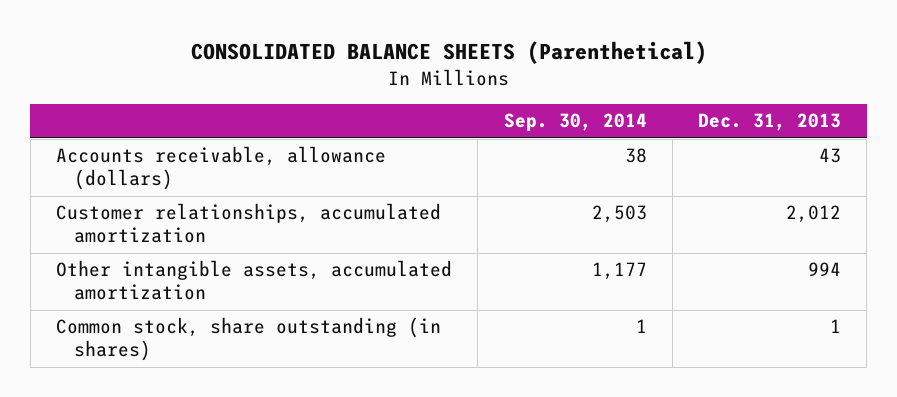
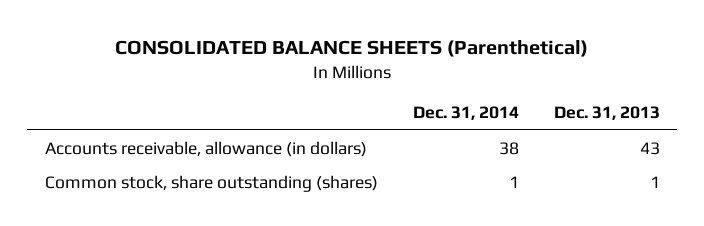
[503,113,647,132] Sep. 30, 2014 -> none
none -> [412,106,519,121] Dec. 31, 2014
[55,203,441,244] Customer relationships, accumulated amortization -> none
[55,260,452,301] Other intangible assets, accumulated amortization -> none
[55,146,386,191] Accounts receivable, allowance (dollars) -> [44,140,367,157] Accounts receivable, allowance (in dollars)
[55,317,441,362] Common stock, share outstanding (in shares) -> [44,174,378,192] Common stock, share outstanding (shares)

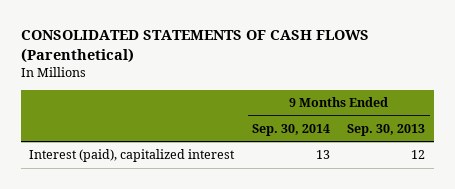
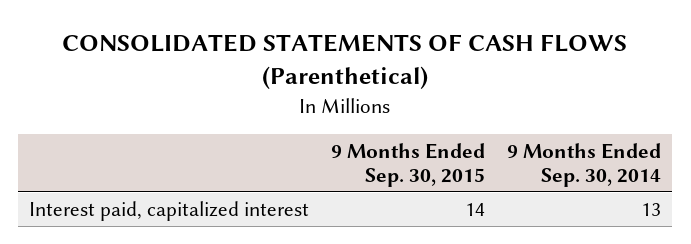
[347,124,426,137] Sep. 30, 2013 -> none
none -> [331,142,486,188] 9 Months Ended Sep. 30, 2015
[29,149,236,163] Interest (paid), capitalized interest -> [29,201,310,222] Interest paid, capitalized interest

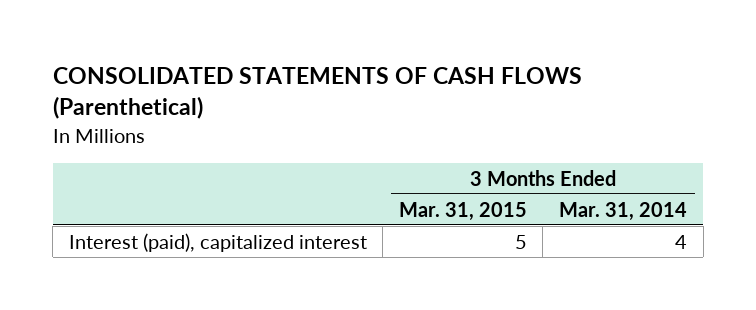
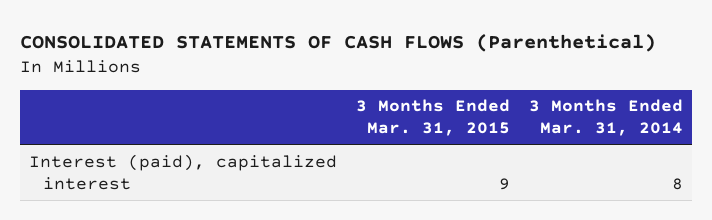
[514,234,527,249] 5 -> [499,177,511,190] 9
[675,234,688,249] 4 -> [671,177,683,190] 8

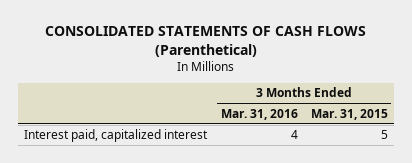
[528,99,683,137] 3 Months Ended Mar. 31, 2014 -> none
none -> [220,108,298,120] Mar. 31, 2016
[29,153,338,190] Interest (paid), capitalized interest -> [24,129,209,143] Interest paid, capitalized interest
[499,177,511,190] 9 -> [380,130,388,140] 5

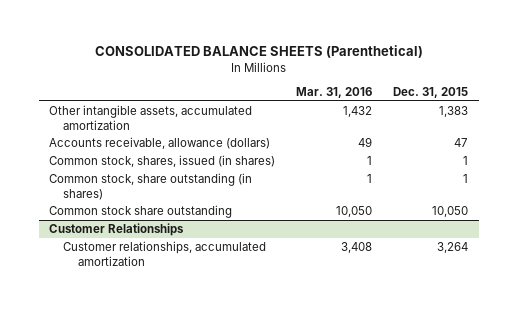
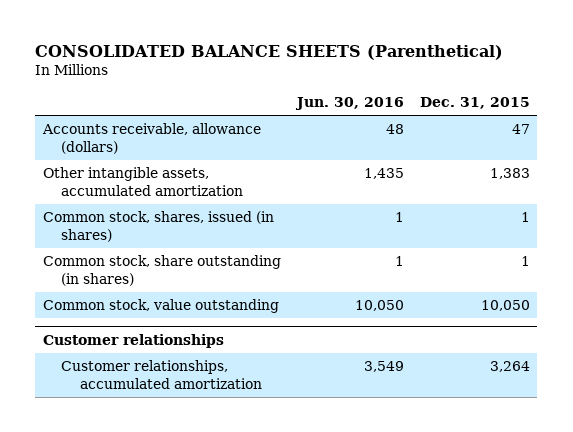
[296,86,373,98] Mar. 31, 2016 -> none
none -> [294,97,404,111] Jun. 30, 2016
[49,104,253,130] Other intangible assets, accumulated amortization -> [43,167,244,196] Other intangible assets, accumulated amortization
[49,204,233,218] Common stock share outstanding -> [43,299,280,314] Common stock, value outstanding
[49,222,185,236] Customer Relationships -> [43,333,225,348] Customer relationships

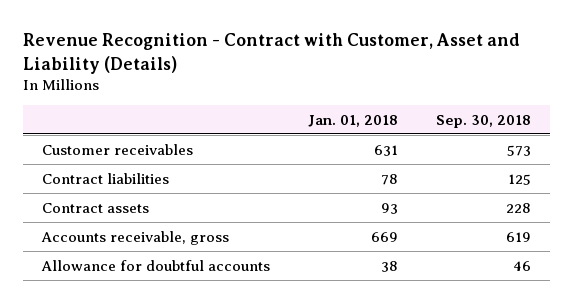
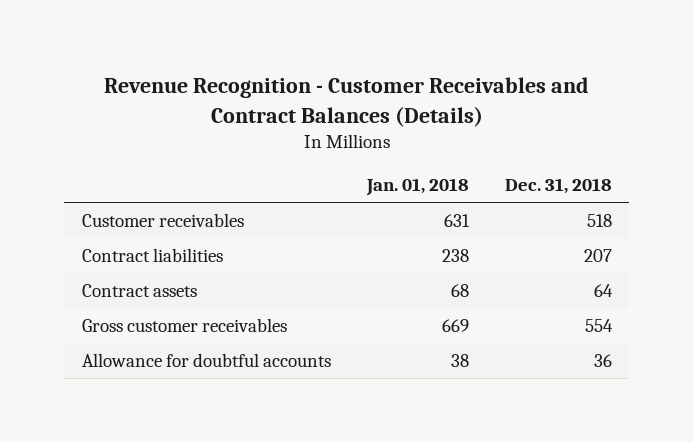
[22,33,520,74] Revenue Recognition - Contract with Customer, Asset and Liability (Details) -> [103,77,589,127] Revenue Recognition - Customer Receivables and Contract Balances (Details)
[436,114,532,128] Sep. 30, 2018 -> none
none -> [504,178,612,195] Dec. 31, 2018
[381,173,399,185] 78 -> [441,249,469,263] 238
[381,202,399,214] 93 -> [450,284,469,298] 68
[40,230,229,245] Accounts receivable, gross -> [81,318,287,333] Gross customer receivables

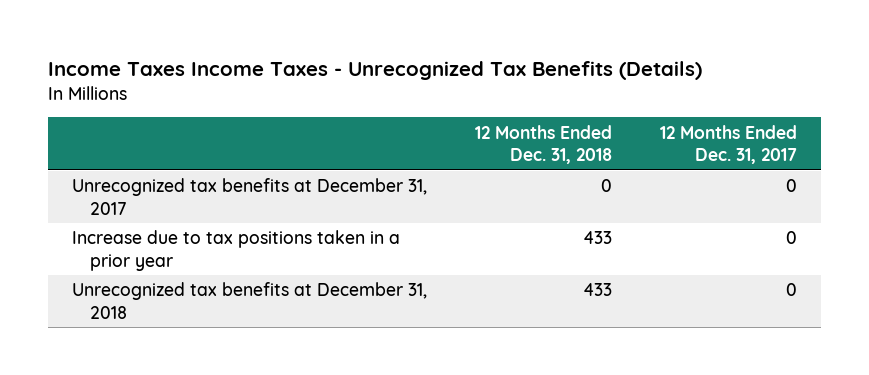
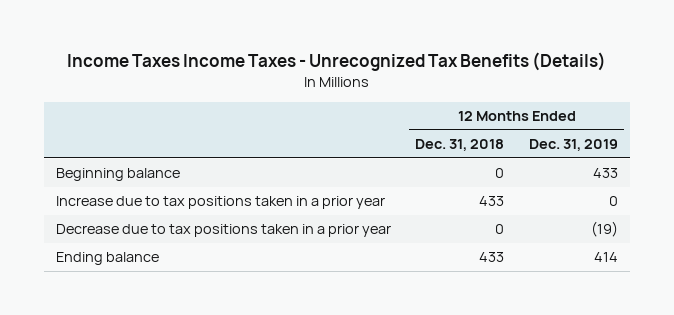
[660,124,798,165] 12 Months Ended Dec. 31, 2017 -> none
none -> [528,139,618,152] Dec. 31, 2019
[72,178,428,215] Unrecognized tax benefits at December 31, 2017 -> [56,168,181,182] Beginning balance
none -> [56,224,392,238] Decrease due to tax positions taken in a prior year
[72,282,428,319] Unrecognized tax benefits at December 31, 2018 -> [56,252,160,266] Ending balance

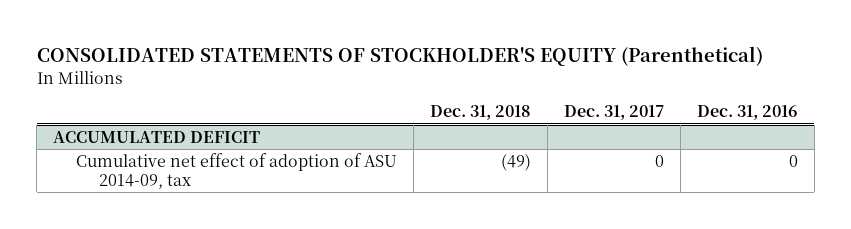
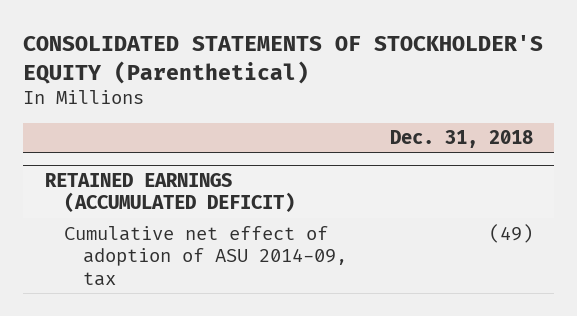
[563,105,664,121] Dec. 31, 2017 -> none
[696,105,798,121] Dec. 31, 2016 -> none
[53,130,261,143] ACCUMULATED DEFICIT -> [44,172,295,213] RETAINED EARNINGS (ACCUMULATED DEFICIT)

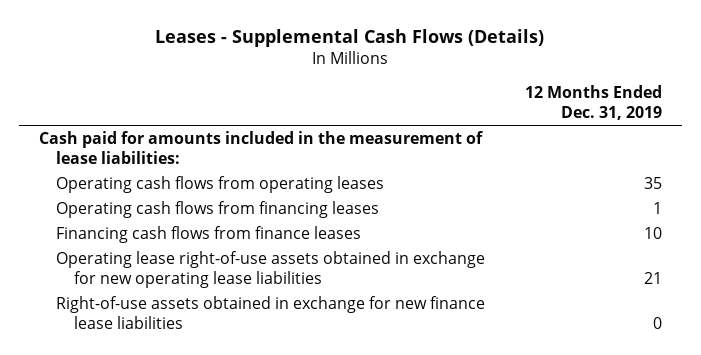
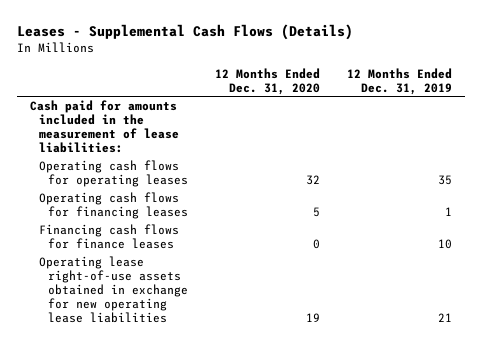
none -> [214,67,320,95] 12 Months Ended Dec. 31, 2020
[56,176,385,194] Operating cash flows from operating leases -> [39,160,189,188] Operating cash flows for operating leases
[56,201,380,219] Operating cash flows from financing leases -> [39,192,189,220] Operating cash flows for financing leases
[56,226,362,244] Financing cash flows from finance leases -> [39,224,180,250] Financing cash flows for finance leases
[56,296,486,330] Right-of-use assets obtained in exchange for new finance lease liabilities -> none

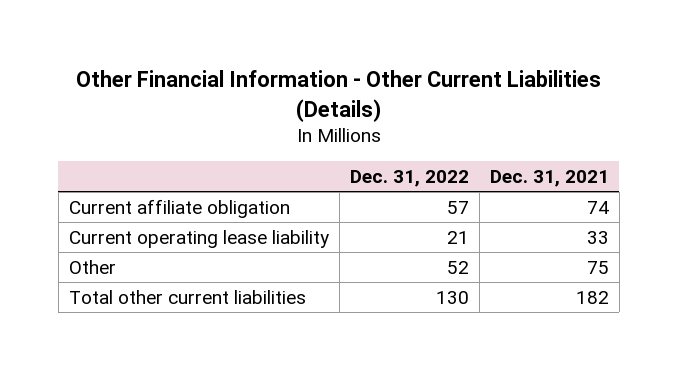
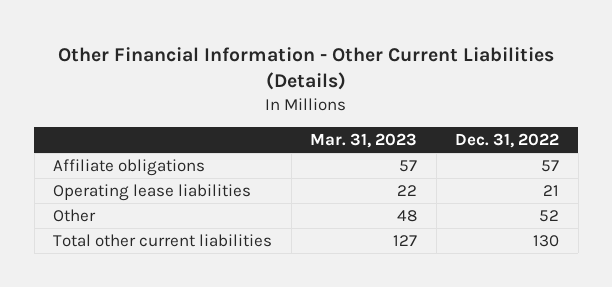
[489,169,609,187] Dec. 31, 2021 -> none
none -> [310,132,418,148] Mar. 31, 2023
[68,198,290,218] Current affiliate obligation -> [53,158,206,176] Affiliate obligations
[68,229,329,248] Current operating lease liability -> [53,183,252,201] Operating lease liabilities

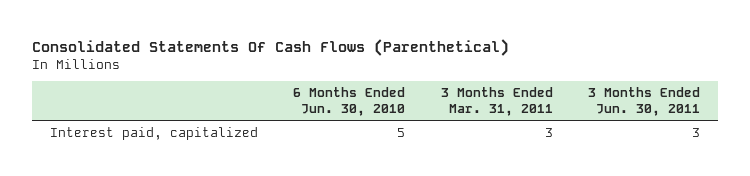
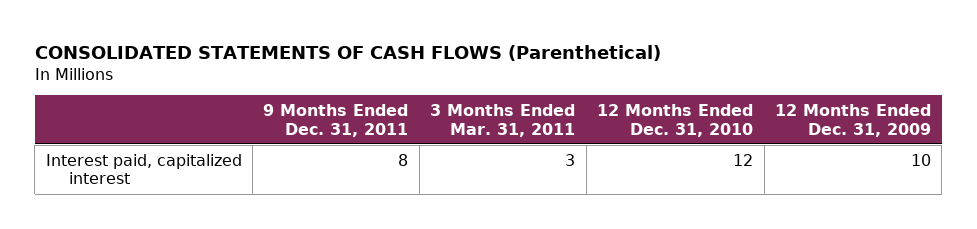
[32,38,510,56] Consolidated Statements Of Cash Flows (Parenthetical) -> [34,44,661,61] CONSOLIDATED STATEMENTS OF CASH FLOWS (Parenthetical)
[293,87,406,117] 6 Months Ended Jun. 30, 2010 -> none
[587,87,700,117] 3 Months Ended Jun. 30, 2011 -> none
none -> [263,104,409,137] 9 Months Ended Dec. 31, 2011
none -> [597,104,754,137] 12 Months Ended Dec. 31, 2010
none -> [774,104,931,137] 12 Months Ended Dec. 31, 2009
[49,126,258,140] Interest paid, capitalized -> [45,153,242,185] Interest paid, capitalized interest

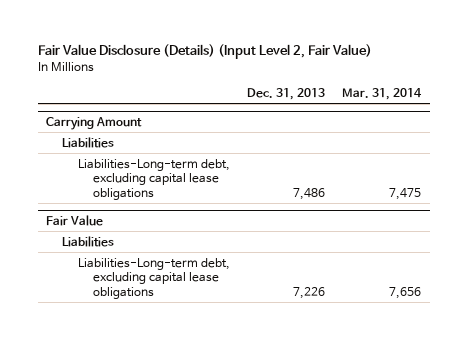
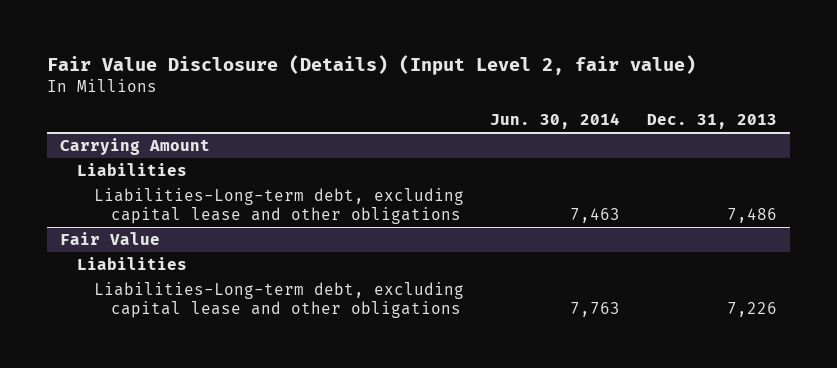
[37,44,372,60] Fair Value Disclosure (Details) (Input Level 2, Fair Value) -> [46,54,696,75] Fair Value Disclosure (Details) (Input Level 2, fair value)
[342,87,423,100] Mar. 31, 2014 -> none
none -> [490,113,621,130] Jun. 30, 2014
[77,158,230,200] Liabilities-Long-term debt, excluding capital lease obligations -> [93,187,464,225] Liabilities-Long-term debt, excluding capital lease and other obligations
[77,257,230,299] Liabilities-Long-term debt, excluding capital lease obligations -> [93,281,464,319] Liabilities-Long-term debt, excluding capital lease and other obligations

